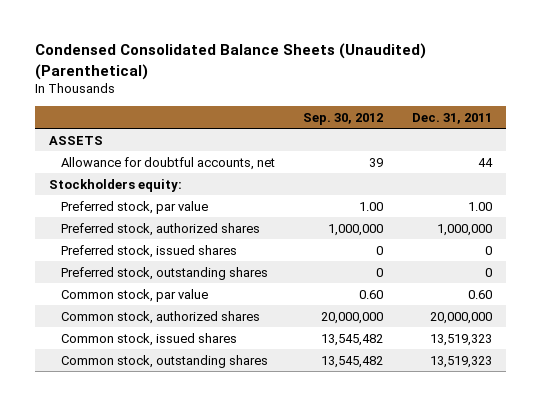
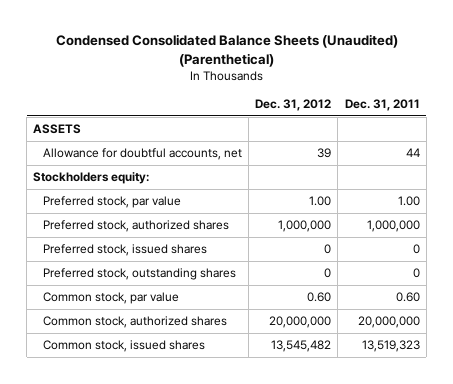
[303,112,384,125] Sep. 30, 2012 -> none
none -> [255,98,332,111] Dec. 31, 2012
[61,354,269,368] Common stock, outstanding shares -> none

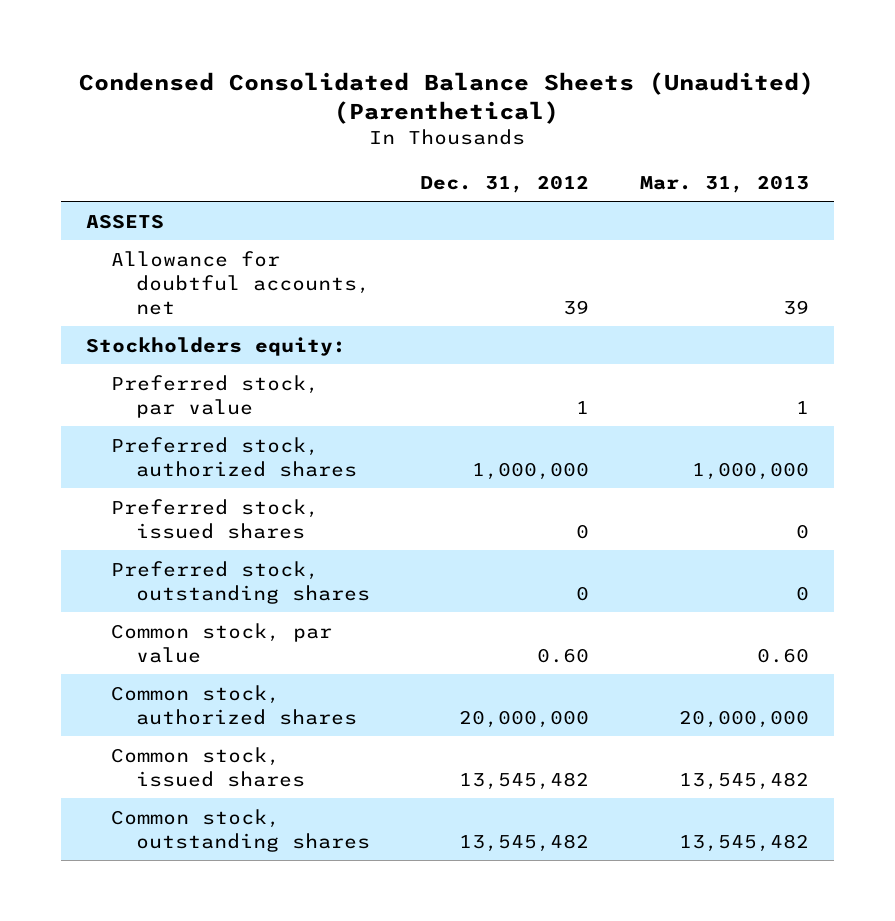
[344,98,420,111] Dec. 31, 2011 -> none
none -> [639,174,809,193] Mar. 31, 2013
[309,196,332,207] 1.00 -> [576,400,590,414] 1
none -> [110,808,371,852] Common stock, outstanding shares

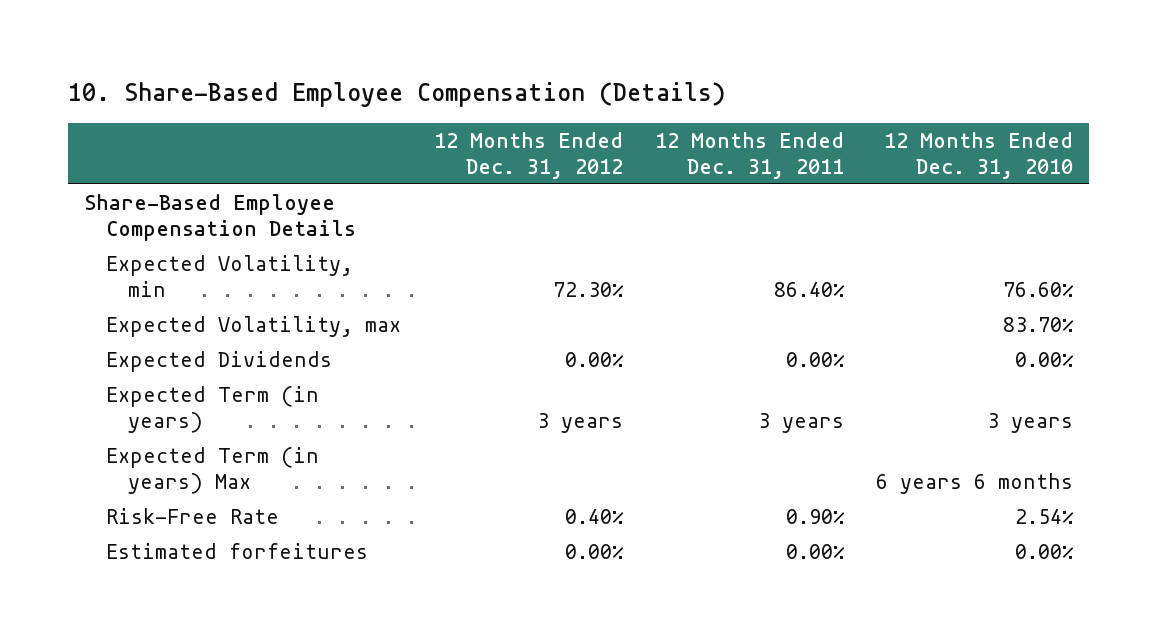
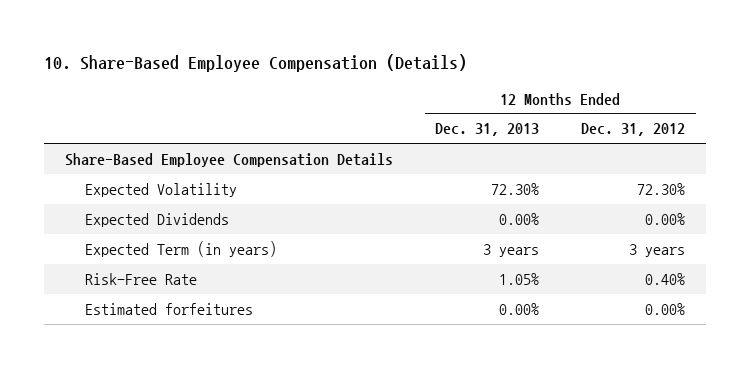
[654,131,844,179] 12 Months Ended Dec. 31, 2011 -> none
[884,131,1074,179] 12 Months Ended Dec. 31, 2010 -> none
none -> [435,123,540,137] Dec. 31, 2013
[106,315,402,337] Expected Volatility, max -> none
[106,254,354,297] Expected Volatility, min -> [84,182,237,197] Expected Volatility
[106,446,320,494] Expected Term (in years) Max -> none

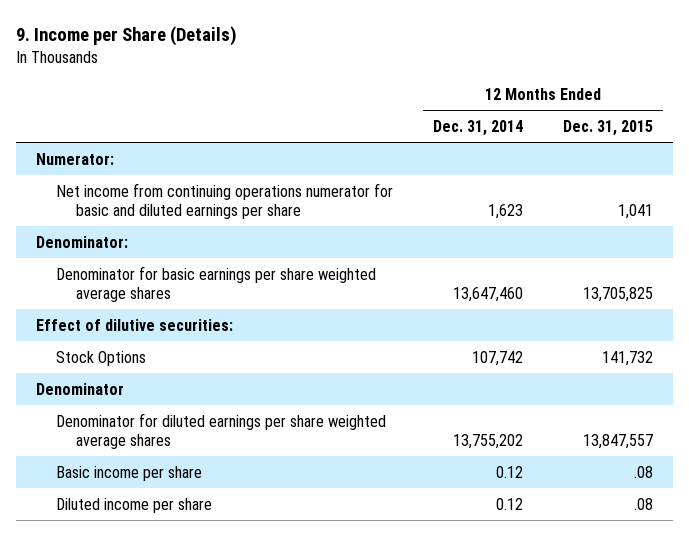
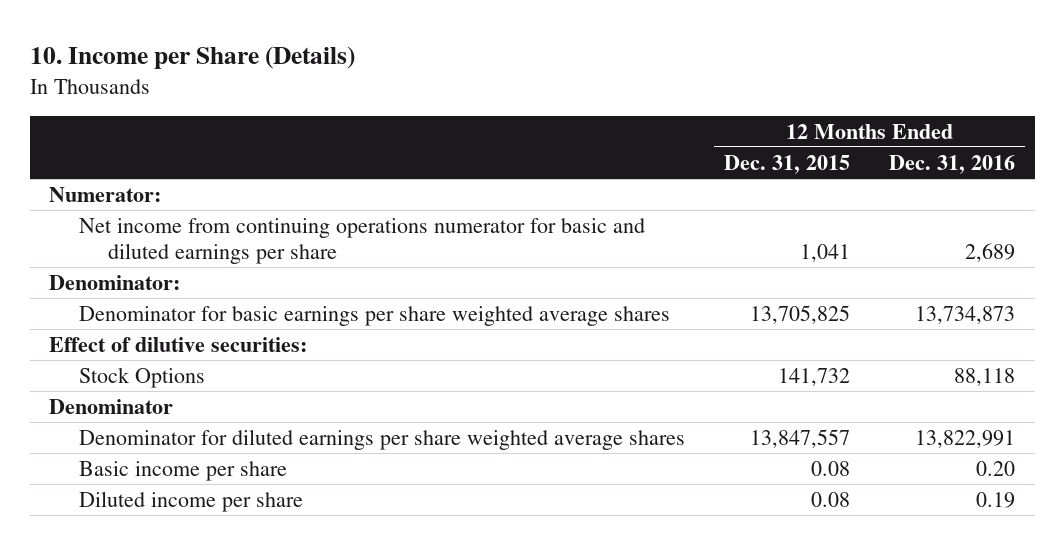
[16,26,238,47] 9. Income per Share (Details) -> [29,46,355,70] 10. Income per Share (Details)
[433,120,524,137] Dec. 31, 2014 -> none
none -> [889,154,1016,174] Dec. 31, 2016
[634,465,654,478] .08 -> [810,460,850,476] 0.08
[634,497,654,510] .08 -> [810,491,850,507] 0.08

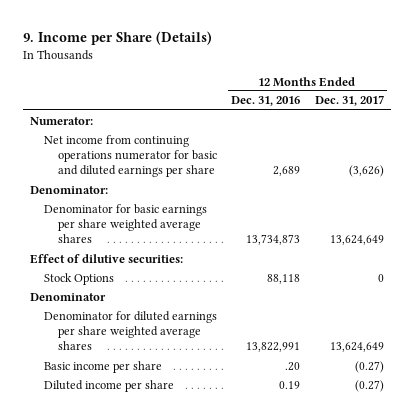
[29,46,355,70] 10. Income per Share (Details) -> [22,31,212,46] 9. Income per Share (Details)
[723,154,850,174] Dec. 31, 2015 -> none
none -> [314,95,384,107] Dec. 31, 2017
[976,460,1016,476] 0.20 -> [285,361,301,371] .20

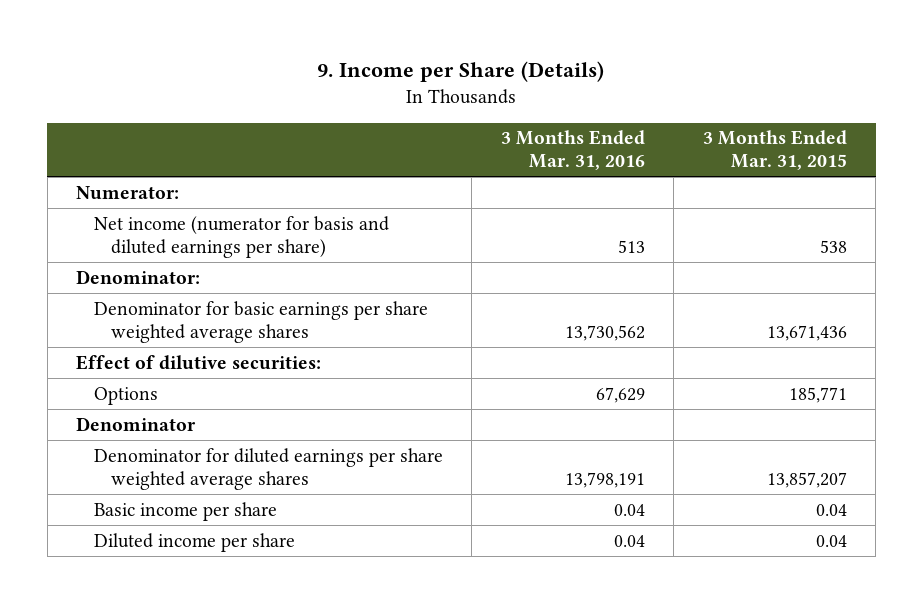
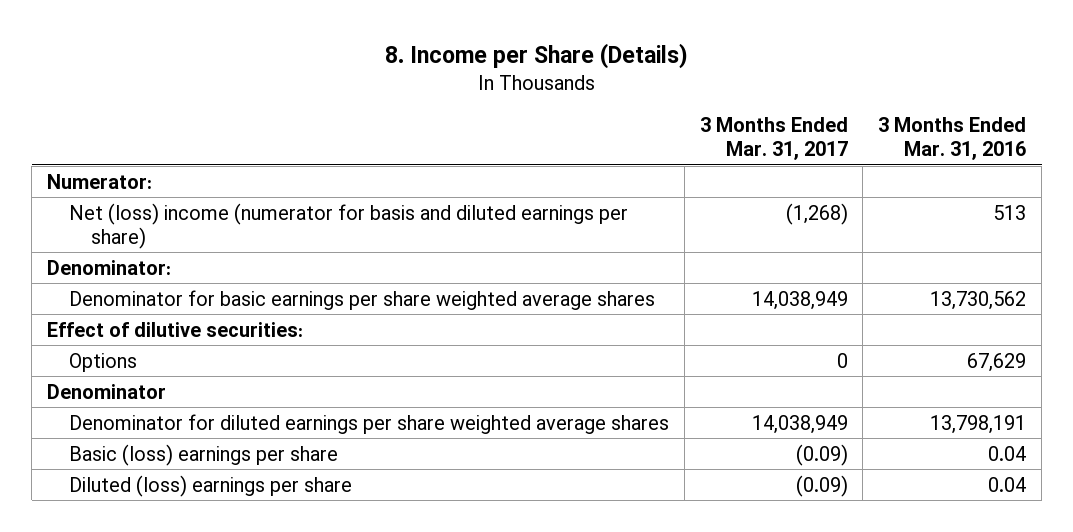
[317,61,605,83] 9. Income per Share (Details) -> [384,42,688,69] 8. Income per Share (Details)
[702,130,847,171] 3 Months Ended Mar. 31, 2015 -> none
none -> [699,117,848,161] 3 Months Ended Mar. 31, 2017
[93,215,389,258] Net income (numerator for basis and diluted earnings per share) -> [68,202,628,249] Net (loss) income (numerator for basis and diluted earnings per share)
[93,501,277,521] Basic income per share -> [68,443,338,466] Basic (loss) earnings per share
[93,532,295,552] Diluted income per share -> [68,474,352,497] Diluted (loss) earnings per share

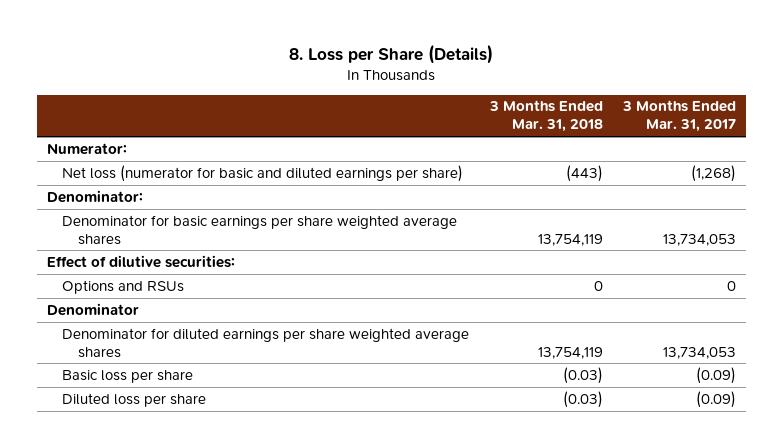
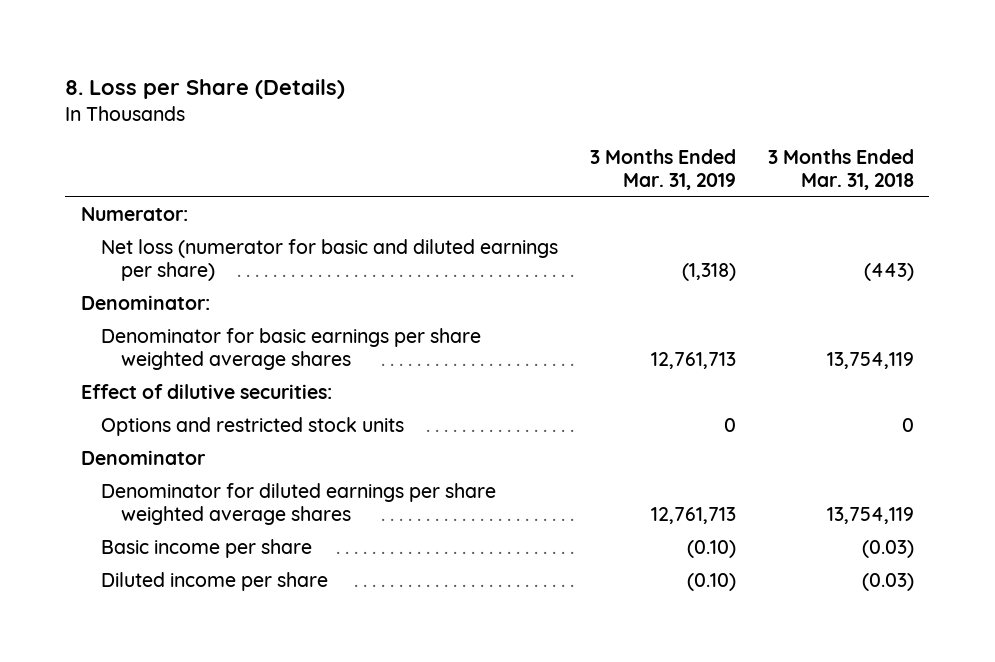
[621,100,736,133] 3 Months Ended Mar. 31, 2017 -> none
none -> [589,149,736,191] 3 Months Ended Mar. 31, 2019
[62,279,185,294] Options and RSUs -> [101,417,405,437] Options and restricted stock units
[62,369,194,383] Basic loss per share -> [101,539,313,559] Basic income per share
[62,392,207,407] Diluted loss per share -> [101,572,329,592] Diluted income per share

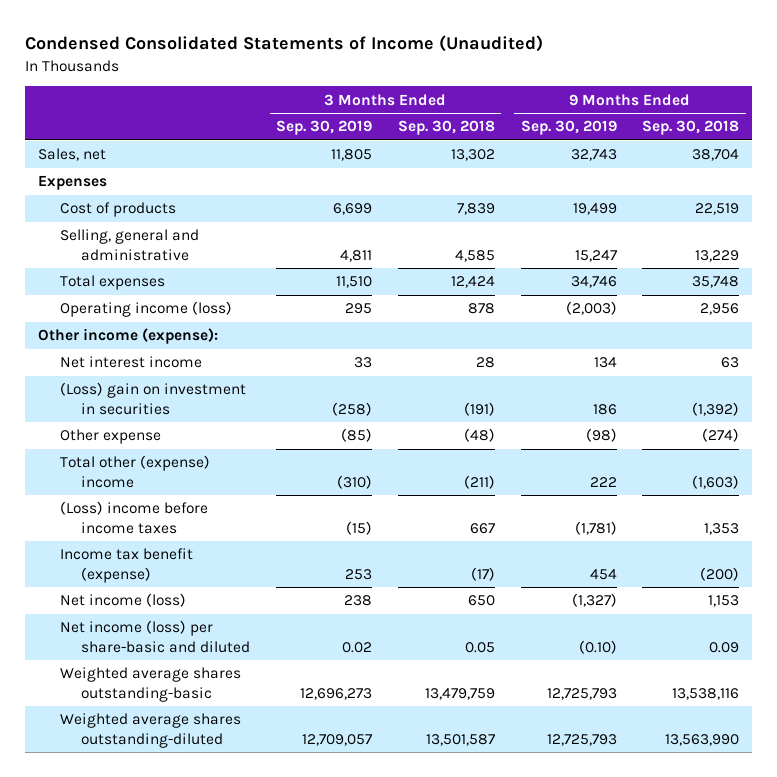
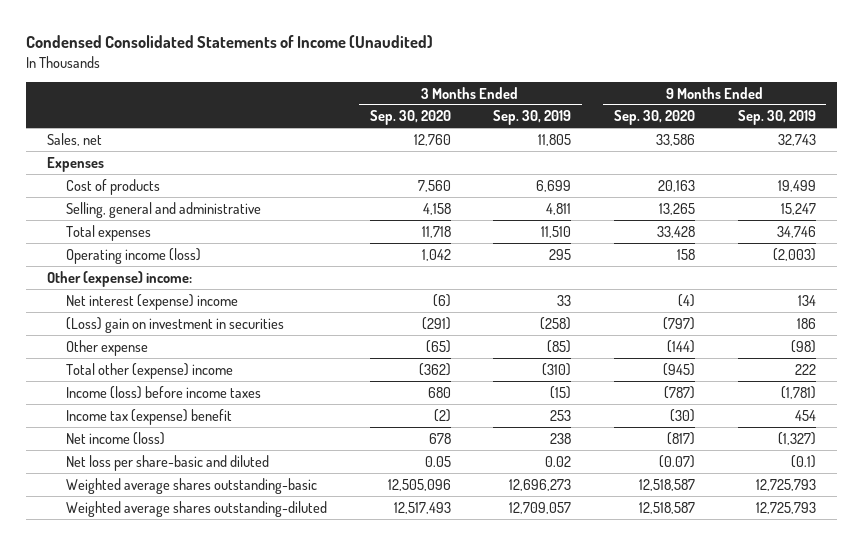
[397,120,495,136] Sep. 30, 2018 -> none
[642,120,740,136] Sep. 30, 2018 -> none
none -> [369,110,451,126] Sep. 30, 2020
none -> [613,110,695,126] Sep. 30, 2020
[37,328,218,345] Other income (expense): -> [47,270,193,287] Other (expense) income:
[59,356,202,369] Net interest income -> [65,293,238,310] Net interest (expense) income
[59,501,208,535] (Loss) income before income taxes -> [65,385,261,399] Income (loss) before income taxes
[59,548,193,584] Income tax benefit (expense) -> [65,408,232,425] Income tax (expense) benefit
[59,620,251,654] Net income (loss) per share-basic and diluted -> [65,454,269,471] Net loss per share-basic and diluted
[578,640,617,655] (0.10) -> [790,454,816,468] (0.1)

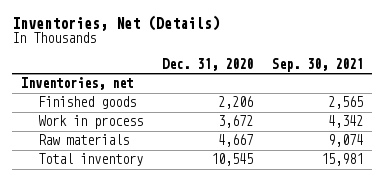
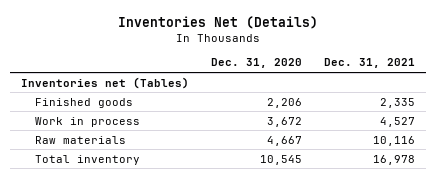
[11,14,220,31] Inventories, Net (Details) -> [117,15,318,29] Inventories Net (Details)
[271,57,363,72] Sep. 30, 2021 -> none
none -> [323,58,415,69] Dec. 31, 2021
[21,77,134,91] Inventories, net -> [20,76,189,89] Inventories net (Tables)

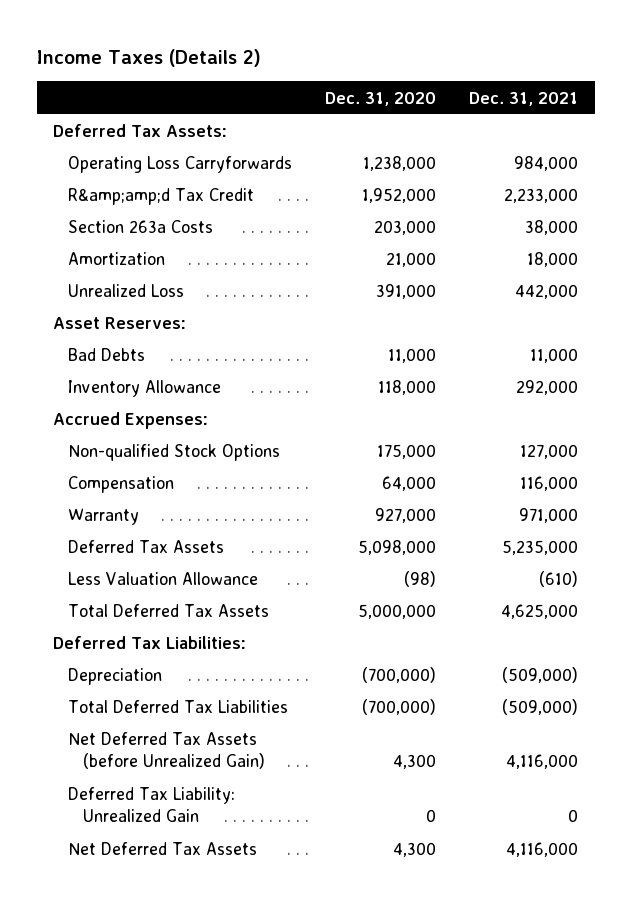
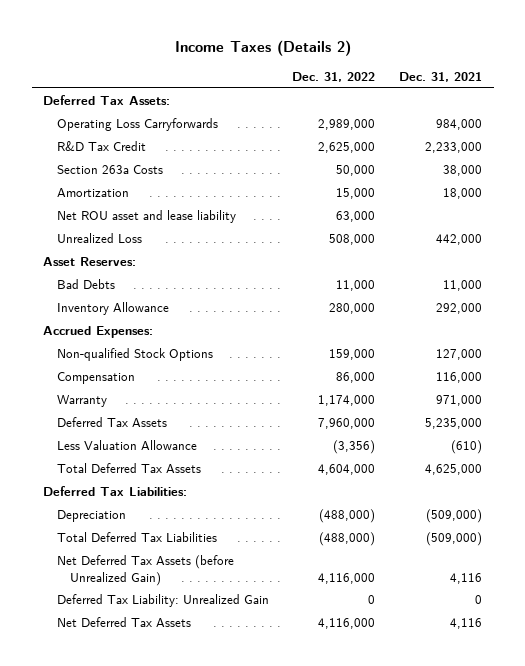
[325,91,437,106] Dec. 31, 2020 -> none
none -> [292,72,376,83] Dec. 31, 2022
[68,188,255,206] R&amp;amp;d Tax Credit -> [56,140,146,151] R&D Tax Credit
none -> [56,209,236,223] Net ROU asset and lease liability
[506,754,579,770] 4,116,000 -> [449,572,482,584] 4,116
[506,842,579,858] 4,116,000 -> [449,617,482,629] 4,116

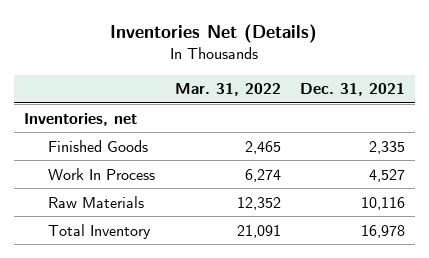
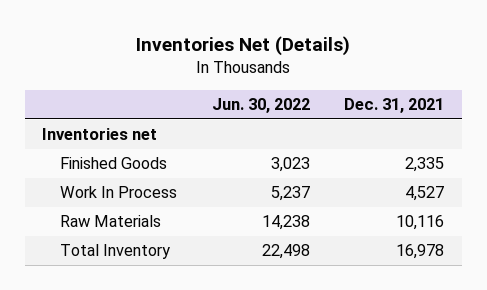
[174,83,281,97] Mar. 31, 2022 -> none
none -> [211,98,310,114] Jun. 30, 2022
[23,112,137,126] Inventories, net -> [42,128,158,141] Inventories net

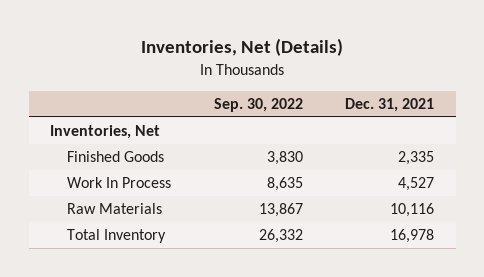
[136,35,351,56] Inventories Net (Details) -> [141,38,344,57] Inventories, Net (Details)
[211,98,310,114] Jun. 30, 2022 -> none
none -> [213,97,303,112] Sep. 30, 2022
[42,128,158,141] Inventories net -> [49,125,160,140] Inventories, Net

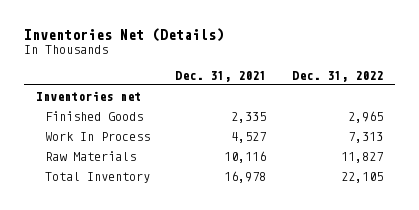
[141,38,344,57] Inventories, Net (Details) -> [23,28,224,43] Inventories Net (Details)
[213,97,303,112] Sep. 30, 2022 -> none
none -> [291,70,383,82] Dec. 31, 2022
[49,125,160,140] Inventories, Net -> [36,90,142,101] Inventories net

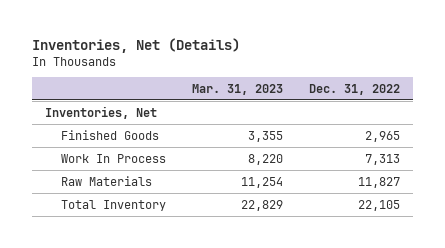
[23,28,224,43] Inventories Net (Details) -> [32,38,241,54] Inventories, Net (Details)
[175,70,267,82] Dec. 31, 2021 -> none
none -> [192,83,284,95] Mar. 31, 2023
[36,90,142,101] Inventories net -> [45,105,158,119] Inventories, Net

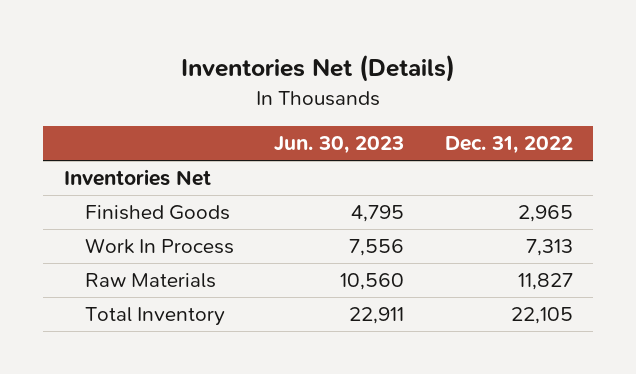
[32,38,241,54] Inventories, Net (Details) -> [181,54,456,83] Inventories Net (Details)
[192,83,284,95] Mar. 31, 2023 -> none
none -> [274,136,405,155] Jun. 30, 2023
[45,105,158,119] Inventories, Net -> [63,169,211,187] Inventories Net

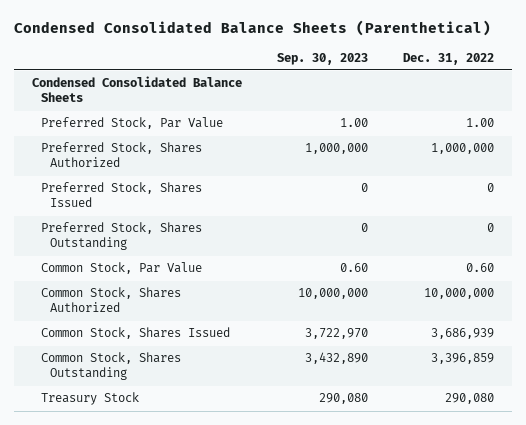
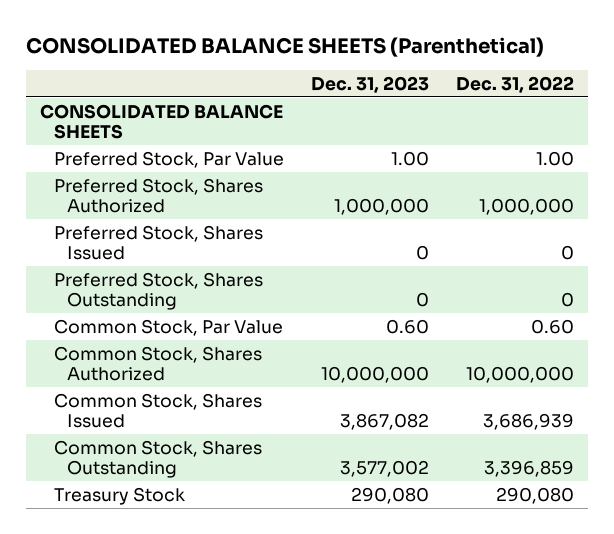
[14,20,492,37] Condensed Consolidated Balance Sheets (Parenthetical) -> [26,37,545,58] CONSOLIDATED BALANCE SHEETS (Parenthetical)
[277,52,369,65] Sep. 30, 2023 -> none
none -> [311,75,430,93] Dec. 31, 2023
[31,76,242,103] Condensed Consolidated Balance Sheets -> [39,103,283,140] CONSOLIDATED BALANCE SHEETS

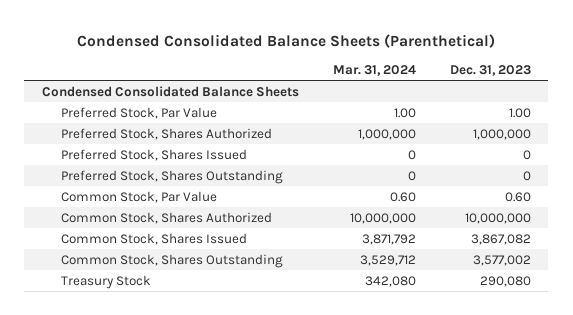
[26,37,545,58] CONSOLIDATED BALANCE SHEETS (Parenthetical) -> [77,33,496,48] Condensed Consolidated Balance Sheets (Parenthetical)
[456,75,575,93] Dec. 31, 2022 -> none
none -> [332,65,416,77] Mar. 31, 2024
[39,103,283,140] CONSOLIDATED BALANCE SHEETS -> [41,85,299,97] Condensed Consolidated Balance Sheets

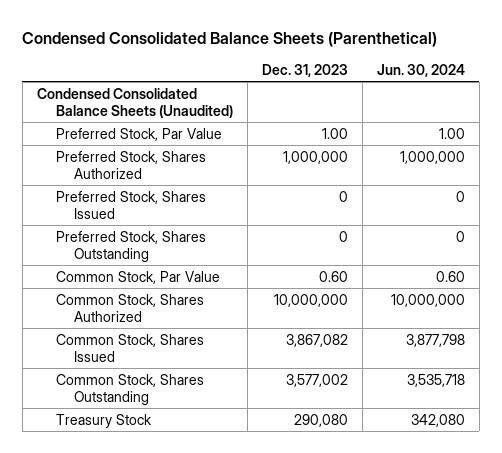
[332,65,416,77] Mar. 31, 2024 -> none
none -> [376,63,465,77] Jun. 30, 2024
[41,85,299,97] Condensed Consolidated Balance Sheets -> [36,87,233,119] Condensed Consolidated Balance Sheets (Unaudited)

